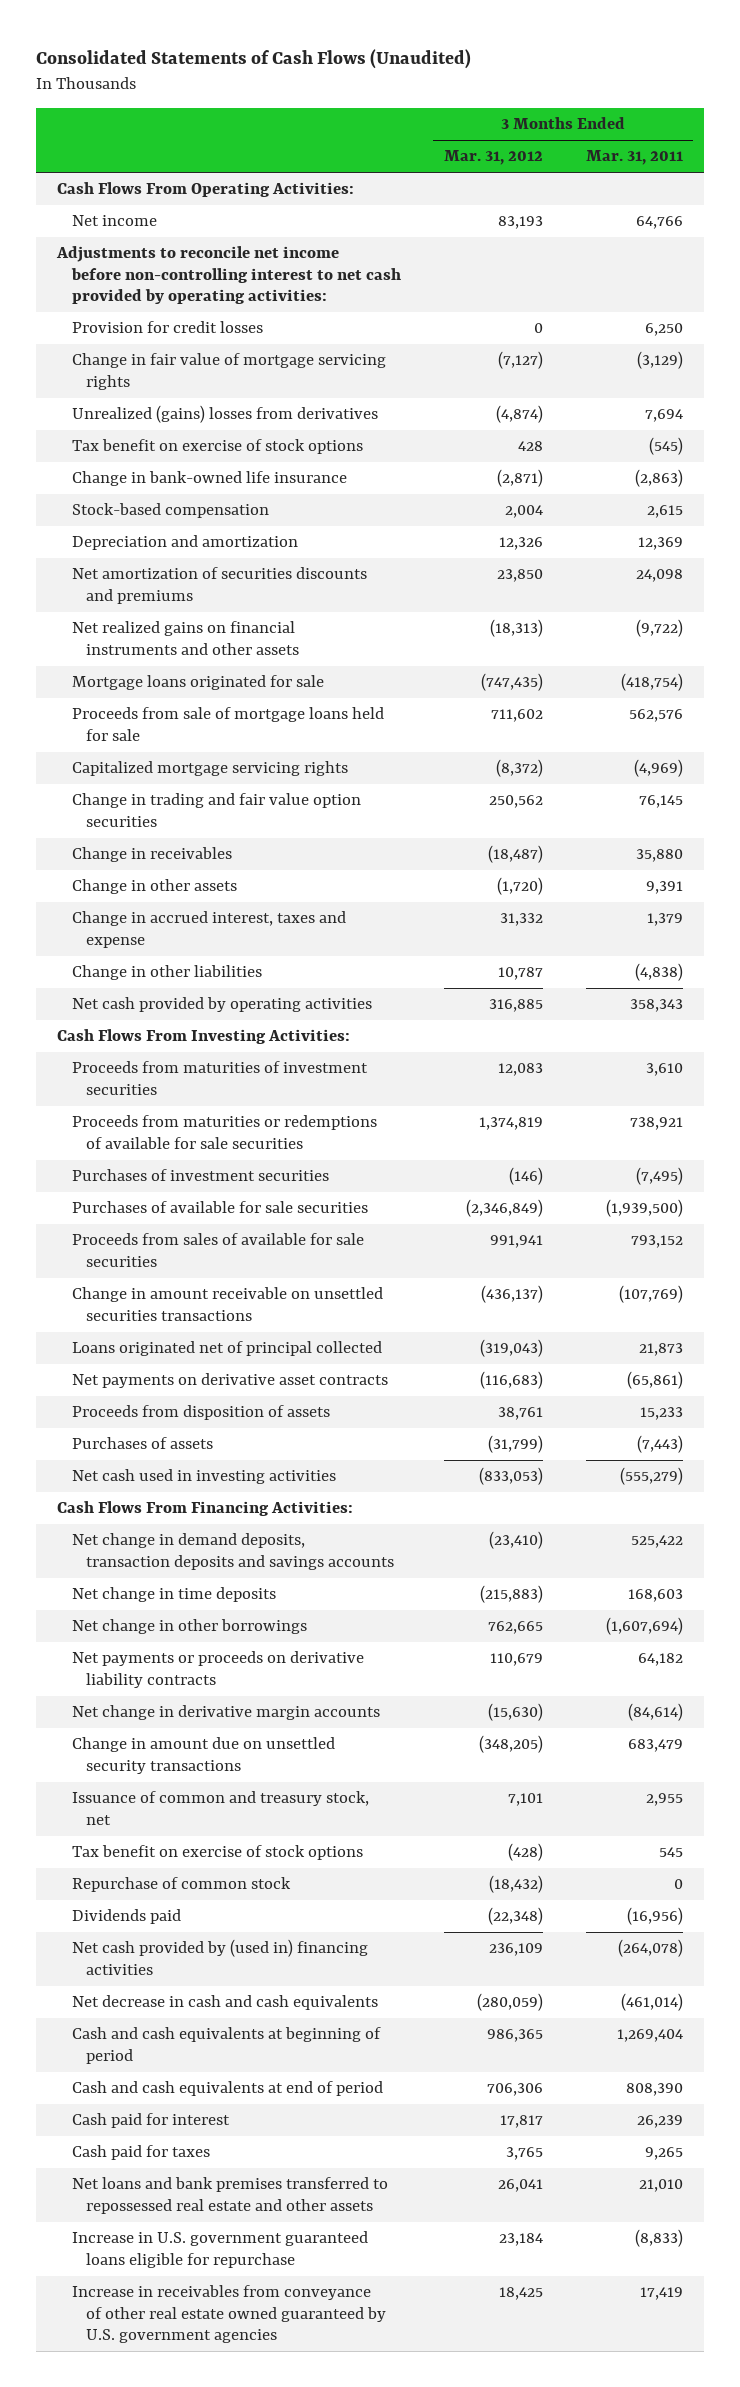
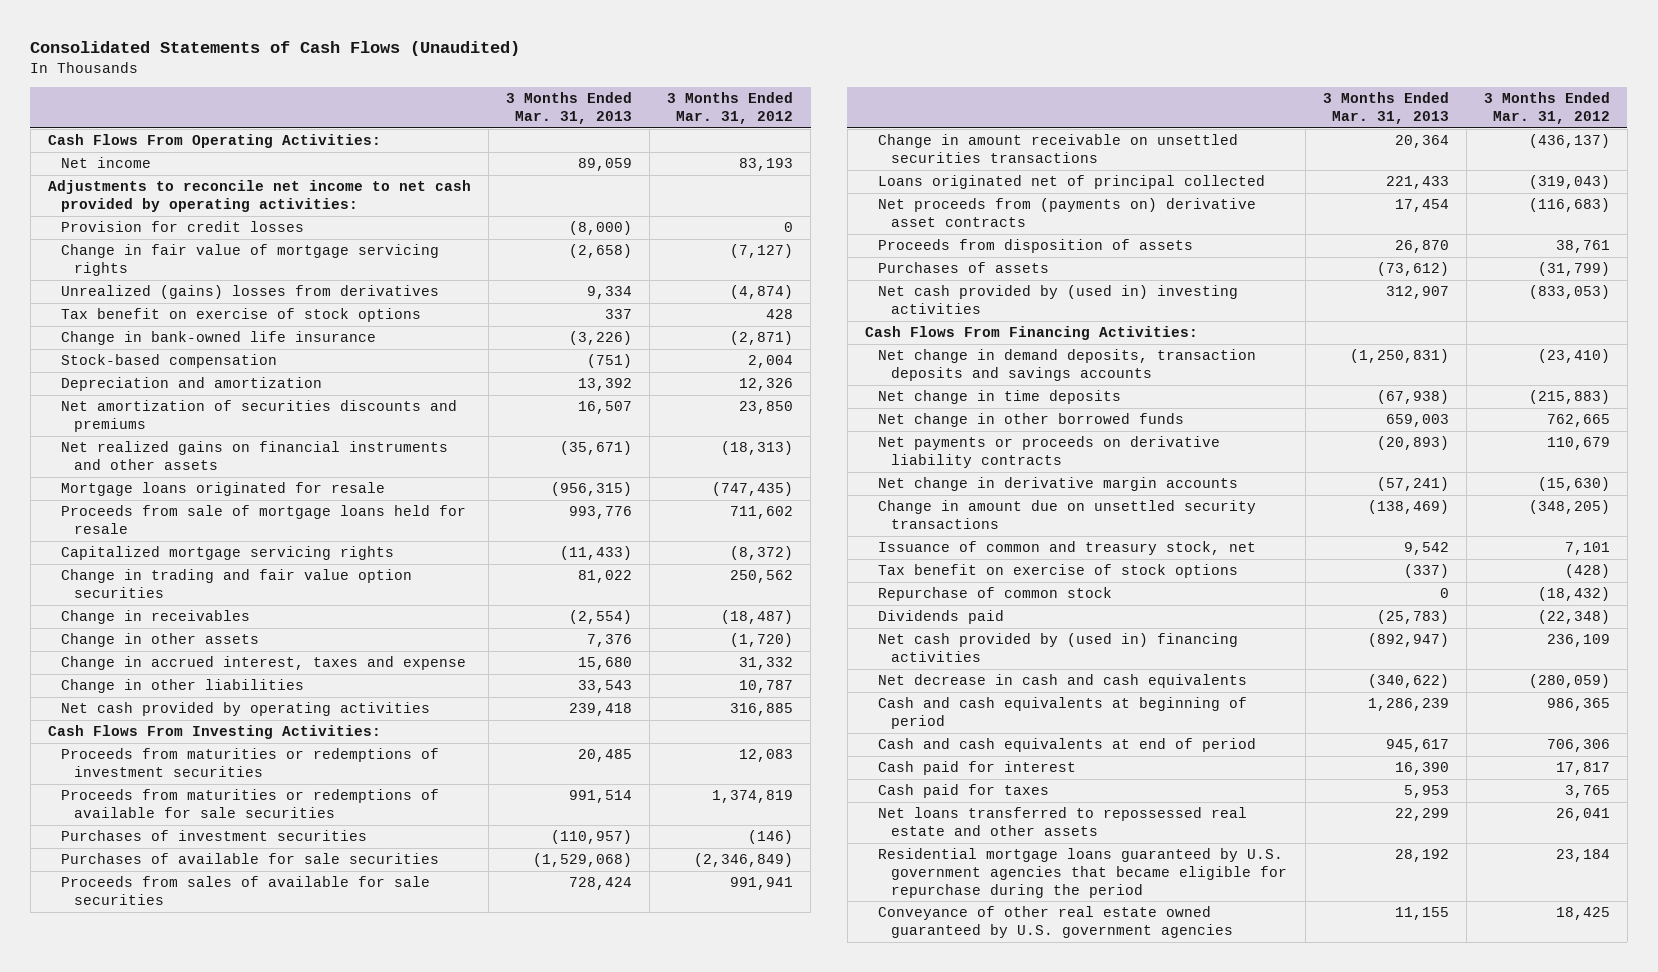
[585,150,683,166] Mar. 31, 2011 -> none
none -> [505,92,632,125] 3 Months Ended Mar. 31, 2013
[56,246,401,305] Adjustments to reconcile net income before non-controlling interest to net cash provided by operating activities: -> [47,180,471,213] Adjustments to reconcile net income to net cash provided by operating activities:
[71,675,324,691] Mortgage loans originated for sale -> [60,482,385,497] Mortgage loans originated for resale
[71,707,384,741] Proceeds from sale of mortgage loans held for sale -> [60,505,466,535] Proceeds from sale of mortgage loans held for resale
[71,1061,368,1095] Proceeds from maturities of investment securities -> [60,748,439,778] Proceeds from maturities or redemptions of investment securities
[71,1373,388,1389] Net payments on derivative asset contracts -> [877,198,1256,228] Net proceeds from (payments on) derivative asset contracts
[71,1469,336,1485] Net cash used in investing activities -> [877,285,1238,315] Net cash provided by (used in) investing activities
[71,1619,307,1635] Net change in other borrowings -> [877,413,1184,428] Net change in other borrowed funds
[71,2177,388,2214] Net loans and bank premises transferred to repossessed real estate and other assets -> [877,807,1247,837] Net loans transferred to repossessed real estate and other assets
[71,2231,368,2268] Increase in U.S. government guaranteed loans eligible for repurchase -> [877,848,1287,898] Residential mortgage loans guaranteed by U.S. government agencies that became eligible for repurchase during the period
[71,2285,386,2344] Increase in receivables from conveyance of other real estate owned guaranteed by U.S. government agencies -> [877,906,1233,939] Conveyance of other real estate owned guaranteed by U.S. government agencies

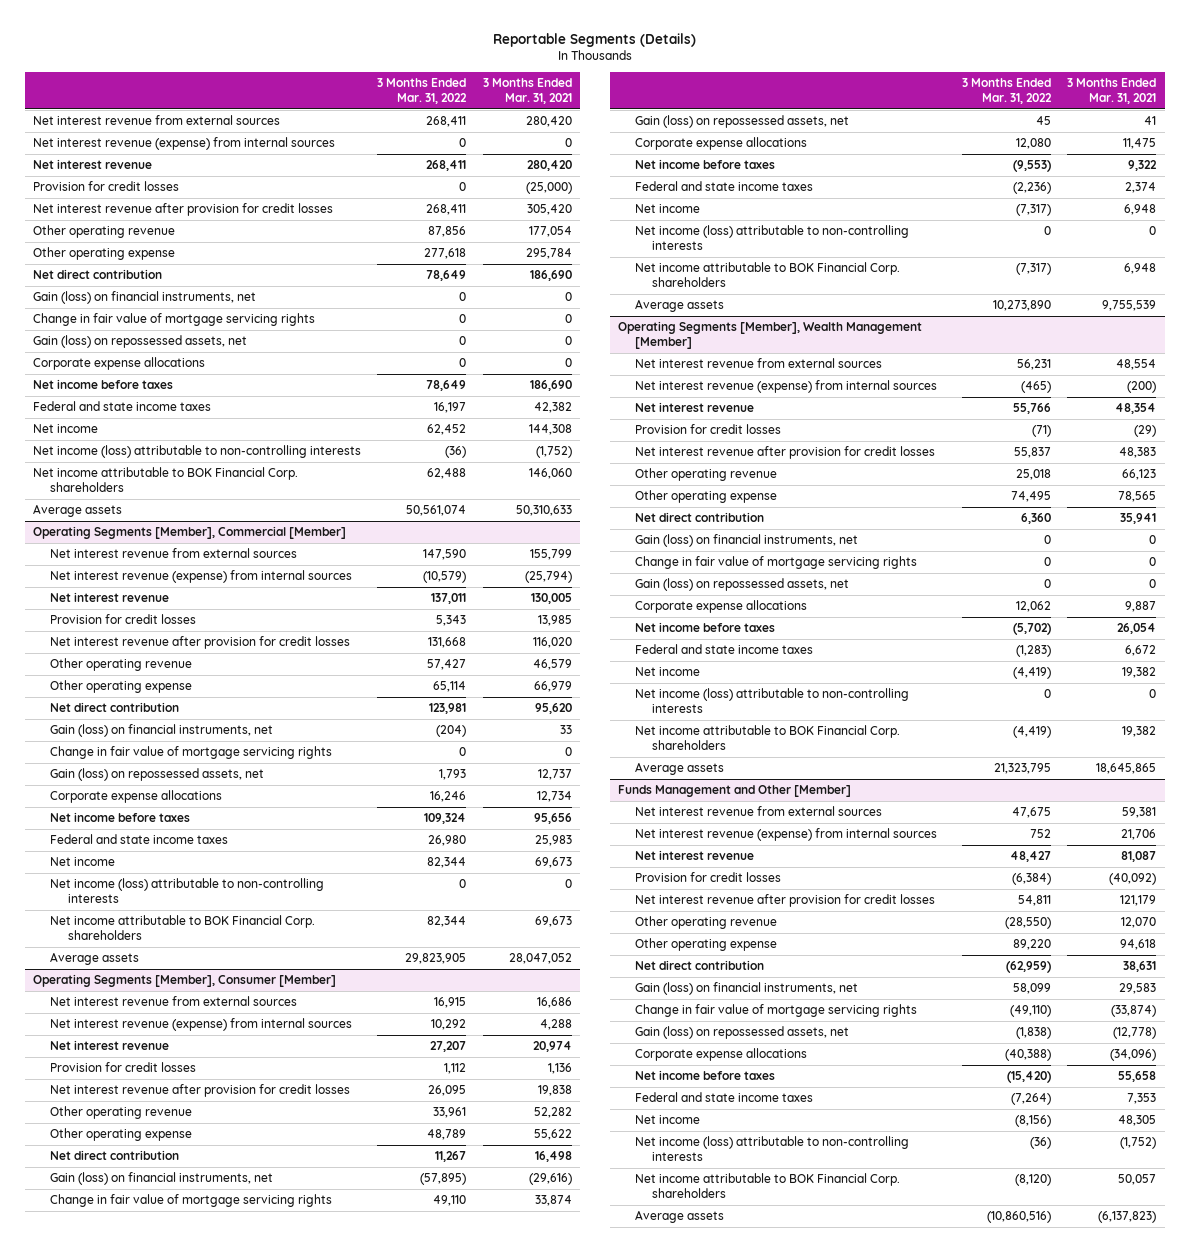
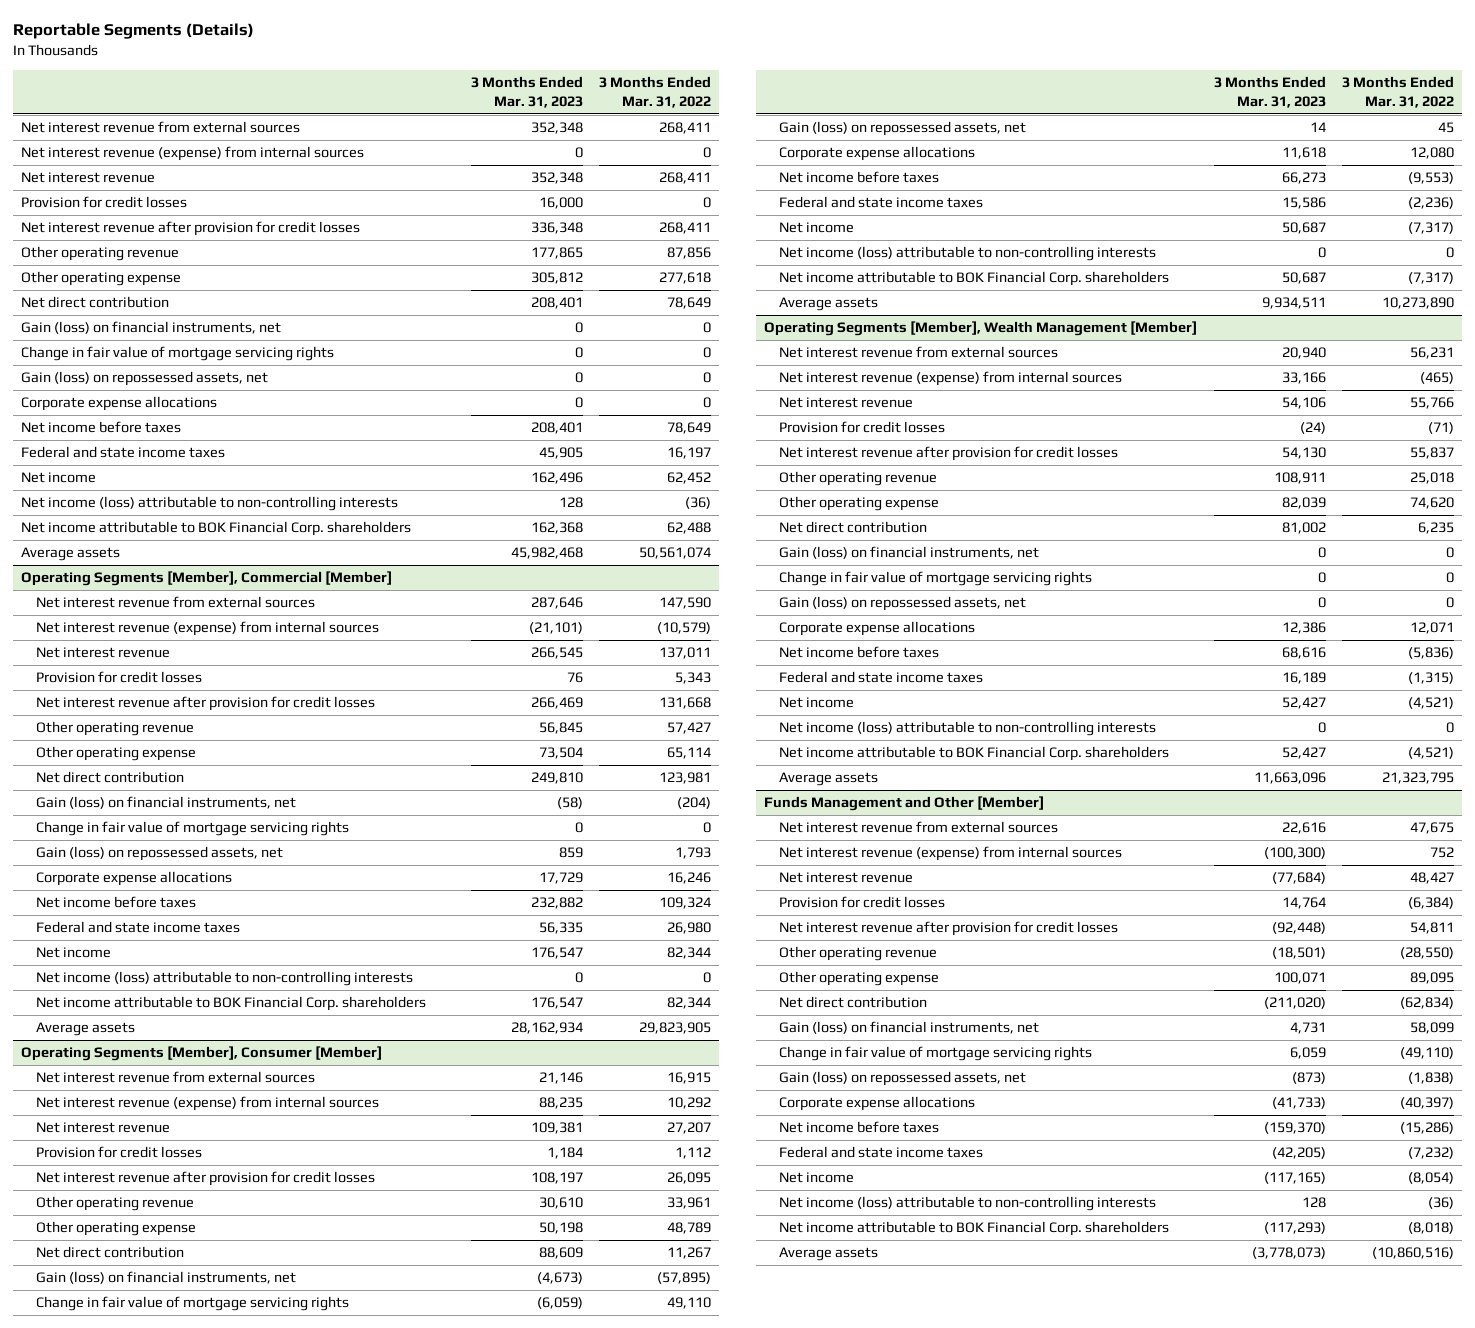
[482,78,572,105] 3 Months Ended Mar. 31, 2021 -> none
none -> [470,76,583,108] 3 Months Ended Mar. 31, 2023
[1011,491,1052,503] 74,495 -> [1410,497,1455,510] 74,620
[1021,513,1052,525] 6,360 -> [1418,522,1455,535] 6,235
[1016,601,1052,613] 12,062 -> [1410,622,1455,635] 12,071
[1013,623,1052,636] (5,702) -> [1408,647,1455,660] (5,836)
[1016,645,1052,658] (1,283) -> [1408,672,1455,685] (1,315)
[1013,667,1052,680] (4,419) -> [1408,697,1455,710] (4,521)
[1013,726,1052,739] (4,419) -> [1408,747,1455,760] (4,521)
[1013,939,1052,951] 89,220 -> [1410,972,1455,985] 89,095
[1006,961,1052,974] (62,959) -> [1400,997,1455,1010] (62,834)
[1005,1049,1052,1062] (40,388) -> [1400,1097,1455,1110] (40,397)
[1007,1071,1052,1084] (15,420) -> [1400,1122,1455,1135] (15,286)
[1011,1093,1052,1106] (7,264) -> [1408,1147,1455,1160] (7,232)
[1015,1115,1052,1128] (8,156) -> [1408,1172,1455,1185] (8,054)
[1015,1174,1052,1187] (8,120) -> [1408,1222,1455,1235] (8,018)

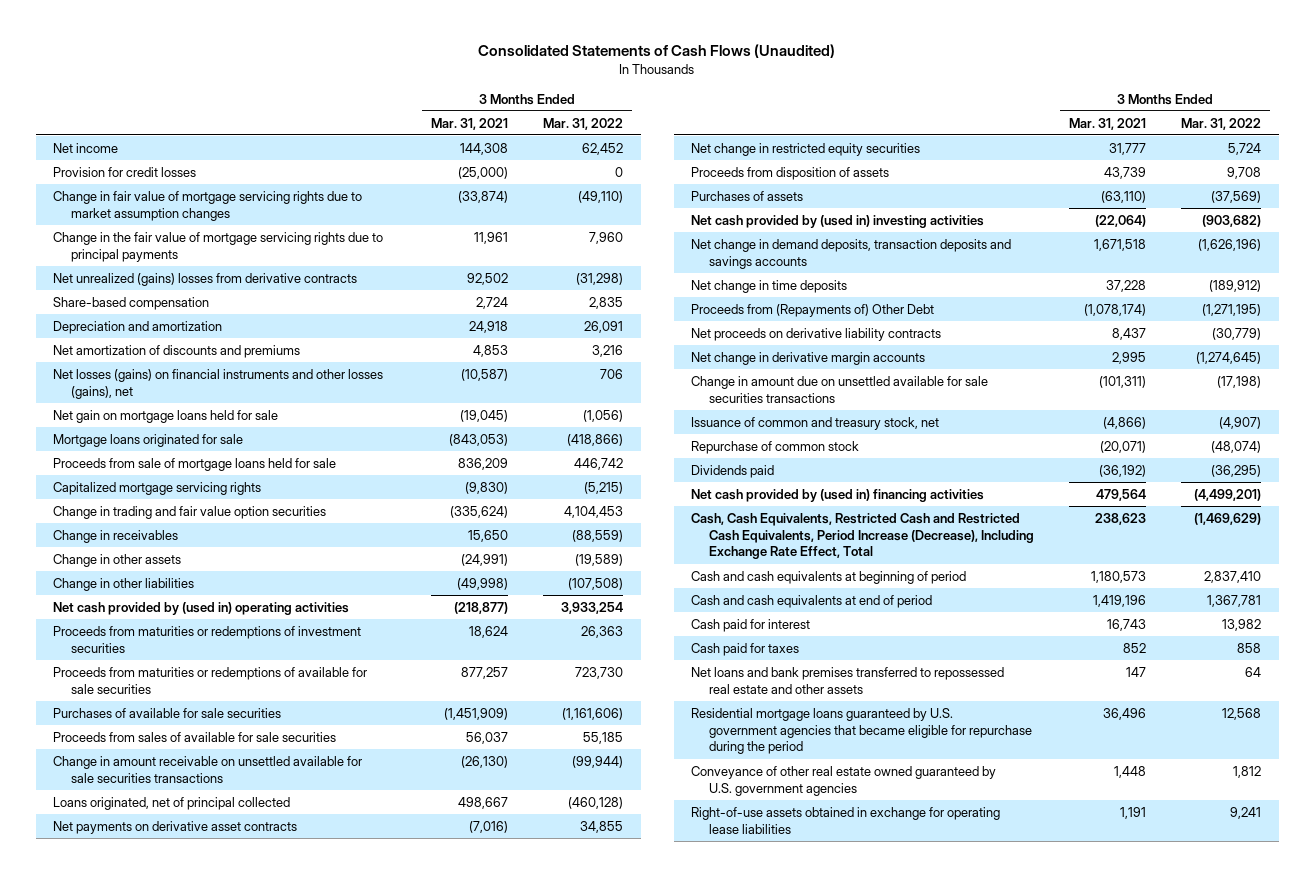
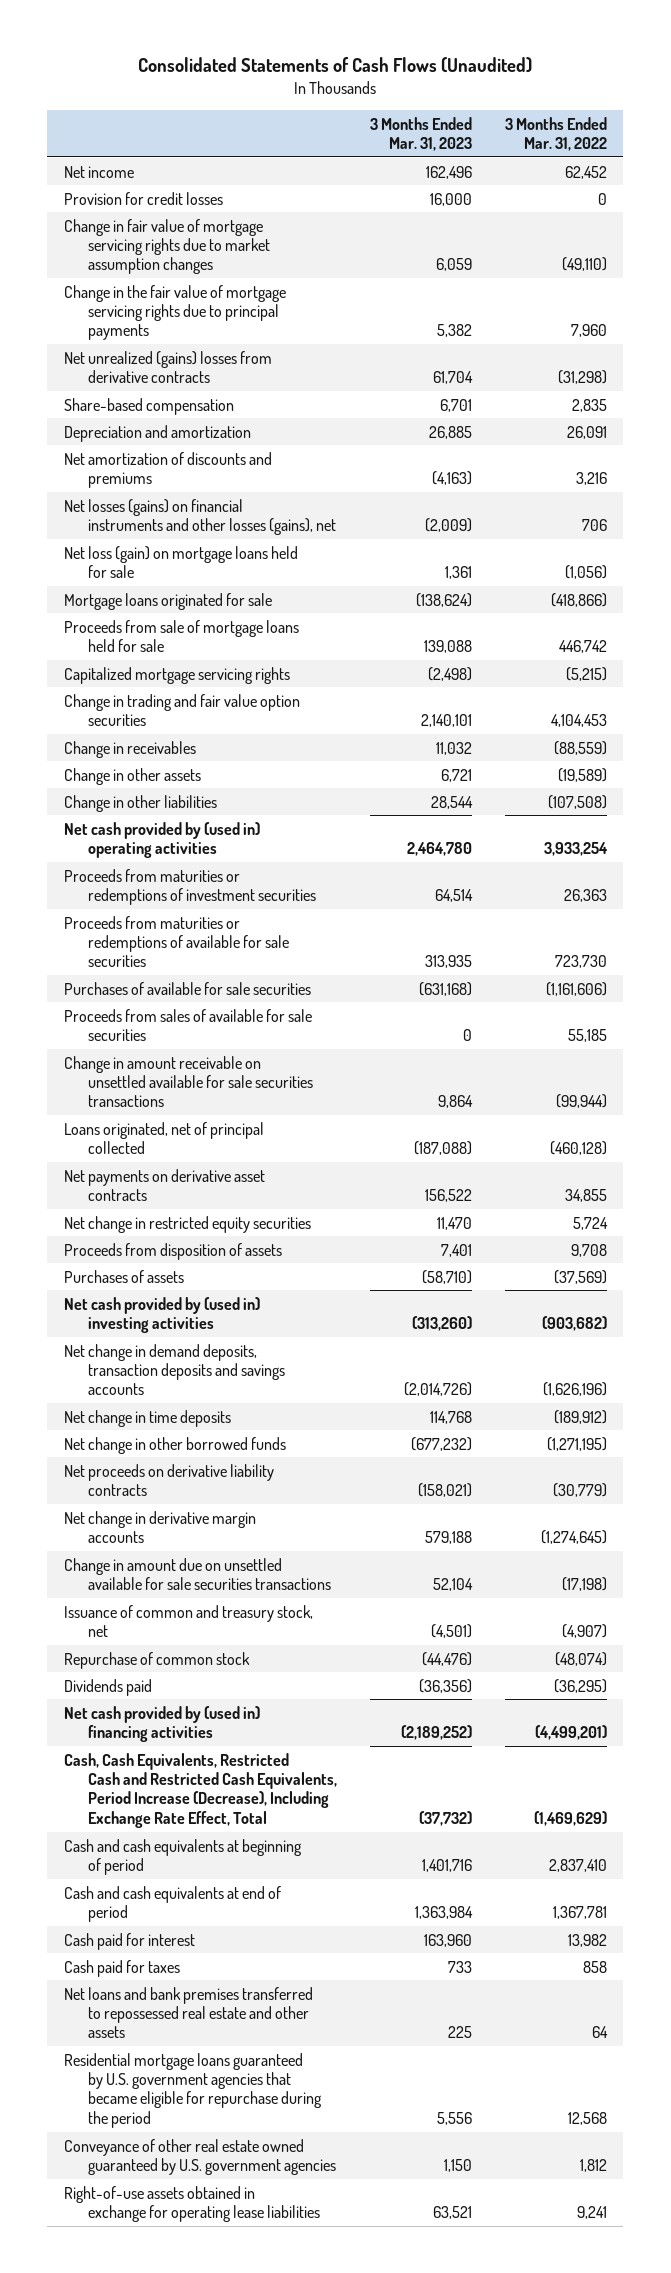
[430,117,508,130] Mar. 31, 2021 -> none
none -> [369,116,472,152] 3 Months Ended Mar. 31, 2023
[53,409,279,423] Net gain on mortgage loans held for sale -> [63,545,298,578] Net loss (gain) on mortgage loans held for sale
[691,303,935,317] Proceeds from (Repayments of) Other Debt -> [63,1436,286,1454] Net change in other borrowed funds

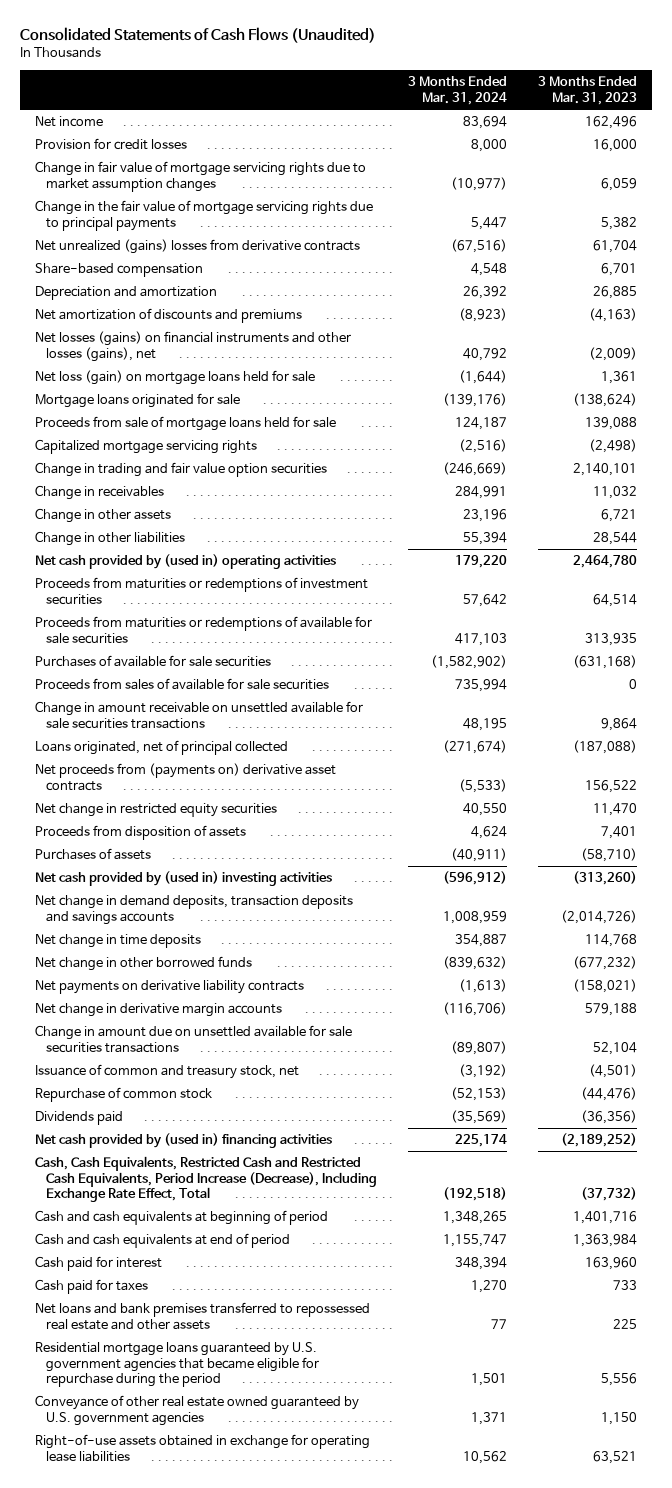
[504,116,607,152] 3 Months Ended Mar. 31, 2022 -> none
none -> [408,76,508,106] 3 Months Ended Mar. 31, 2024
[63,1168,265,1201] Net payments on derivative asset contracts -> [35,763,337,791] Net proceeds from (payments on) derivative asset contracts
[63,1463,274,1496] Net proceeds on derivative liability contracts -> [35,980,305,995] Net payments on derivative liability contracts

